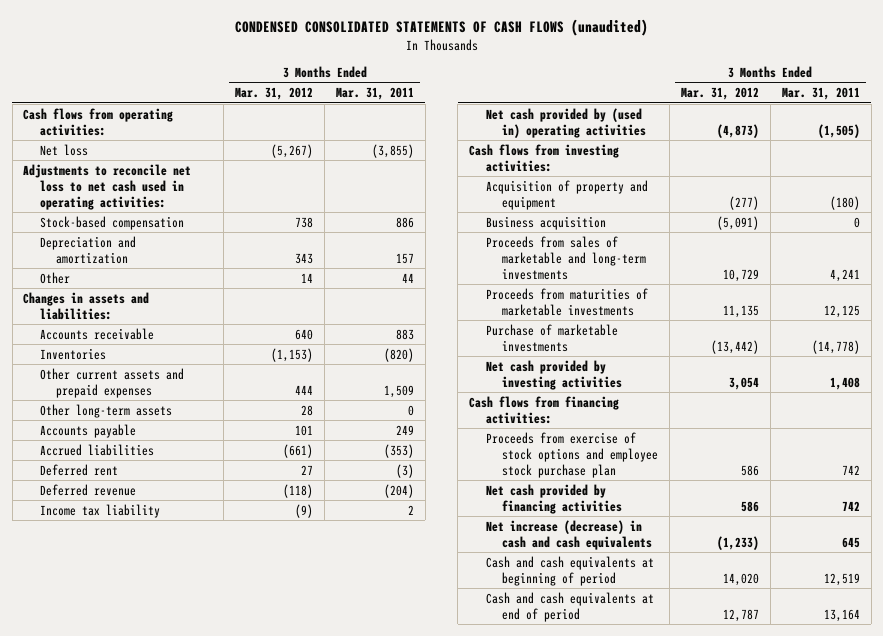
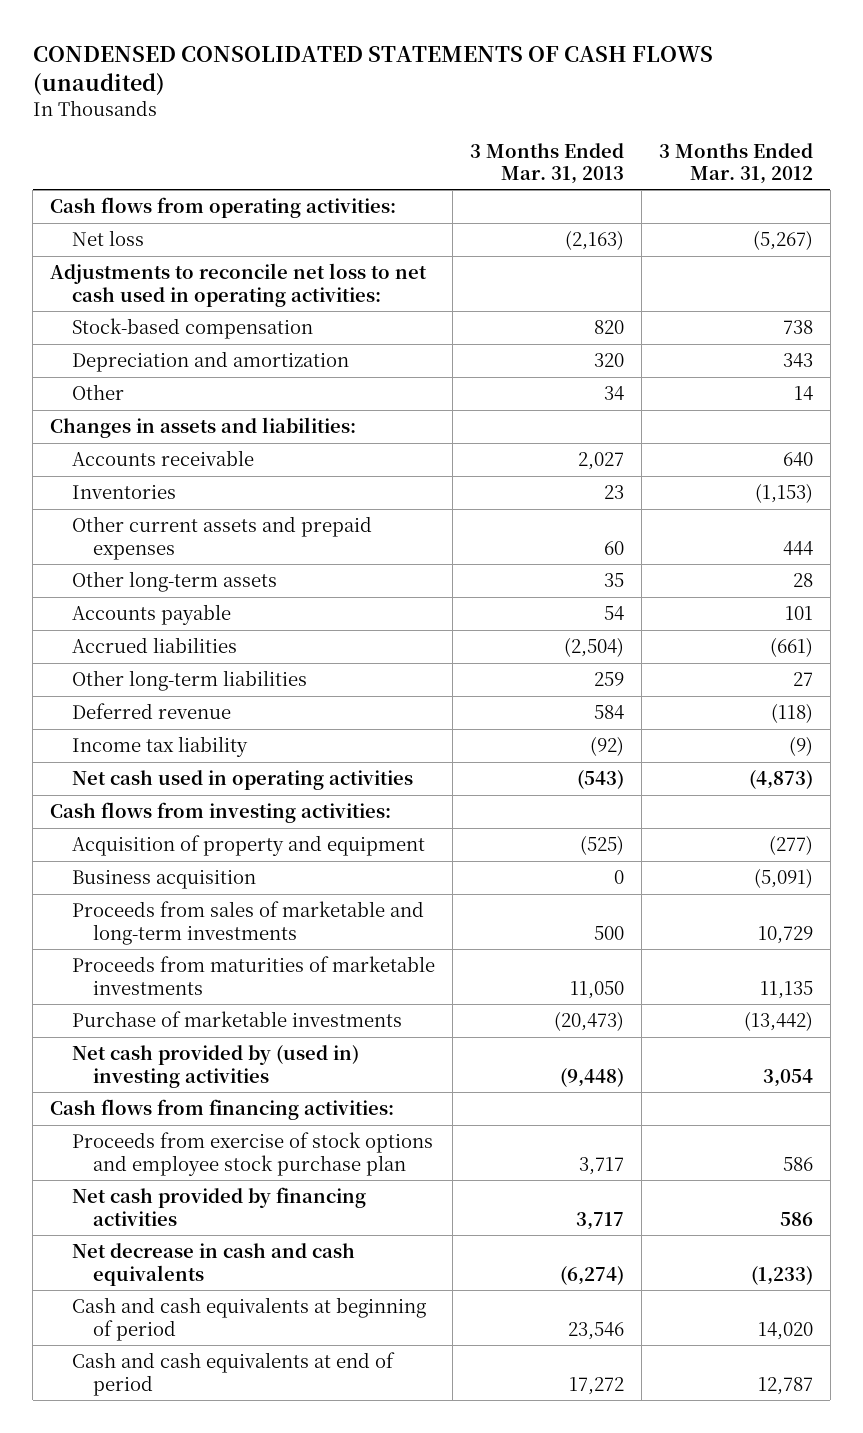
[335,87,414,101] Mar. 31, 2011 -> none
none -> [469,142,624,185] 3 Months Ended Mar. 31, 2013
[39,463,118,476] Deferred rent -> none
none -> [71,670,307,692] Other long-term liabilities
[485,107,647,138] Net cash provided by (used in) operating activities -> [71,770,413,791] Net cash used in operating activities
[485,359,623,390] Net cash provided by investing activities -> [71,1045,359,1088] Net cash provided by (used in) investing activities
[485,519,653,550] Net increase (decrease) in cash and cash equivalents -> [71,1243,355,1286] Net decrease in cash and cash equivalents

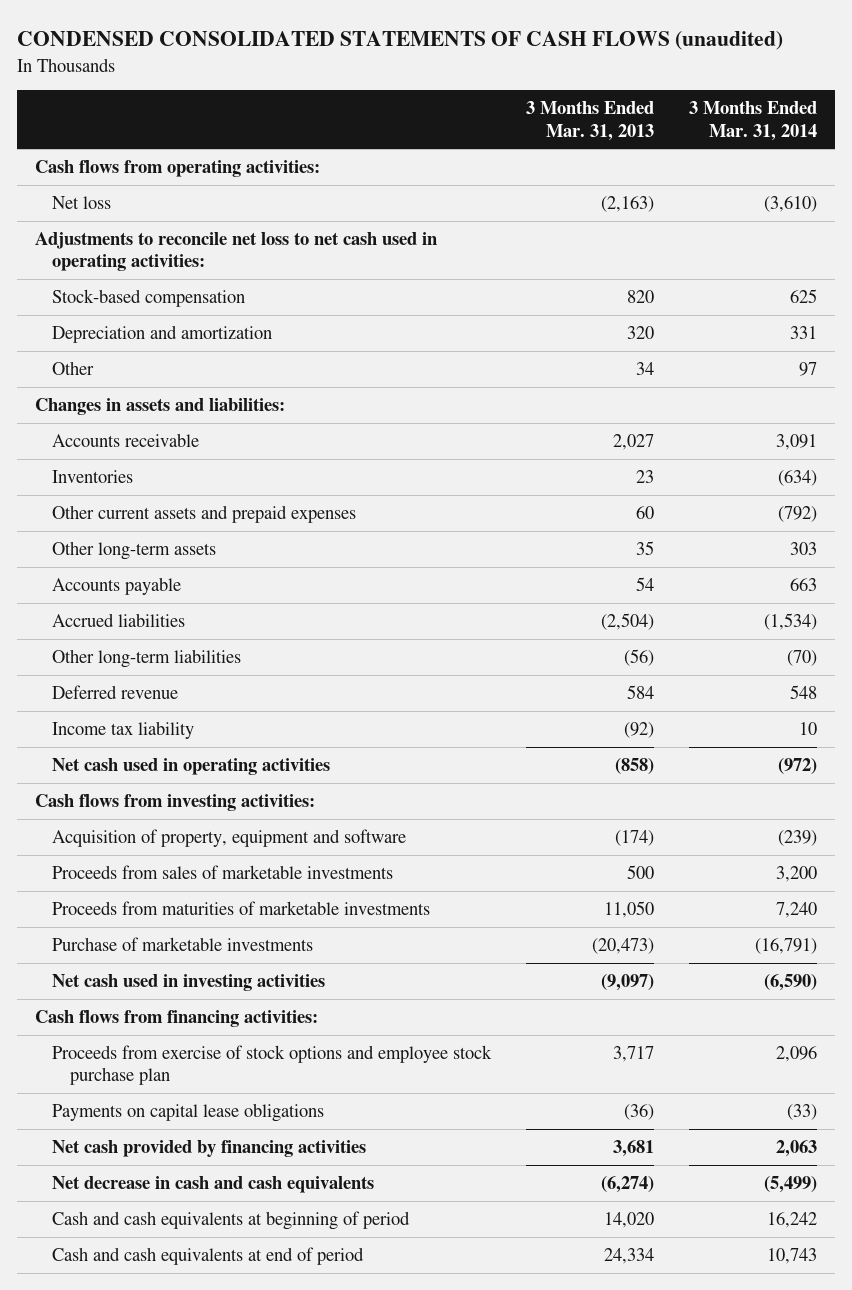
[658,142,813,185] 3 Months Ended Mar. 31, 2012 -> none
none -> [689,101,818,141] 3 Months Ended Mar. 31, 2014
[593,672,624,687] 259 -> [624,649,655,667] (56)
[576,770,624,790] (543) -> [615,758,655,775] (858)
[71,869,256,890] Business acquisition -> none
[71,835,425,857] Acquisition of property and equipment -> [52,829,407,848] Acquisition of property, equipment and software
[579,835,624,856] (525) -> [615,830,655,847] (174)
[71,901,424,945] Proceeds from sales of marketable and long-term investments -> [52,865,394,880] Proceeds from sales of marketable investments
[71,1045,359,1088] Net cash provided by (used in) investing activities -> [52,974,326,992] Net cash used in investing activities
[559,1067,624,1087] (9,448) -> [601,974,655,992] (9,097)
none -> [52,1103,325,1123] Payments on capital lease obligations
[575,1211,624,1230] 3,717 -> [613,1140,655,1158] 3,681
[567,1321,624,1340] 23,546 -> [604,1212,655,1229] 14,020
[568,1376,624,1395] 17,272 -> [604,1248,655,1265] 24,334

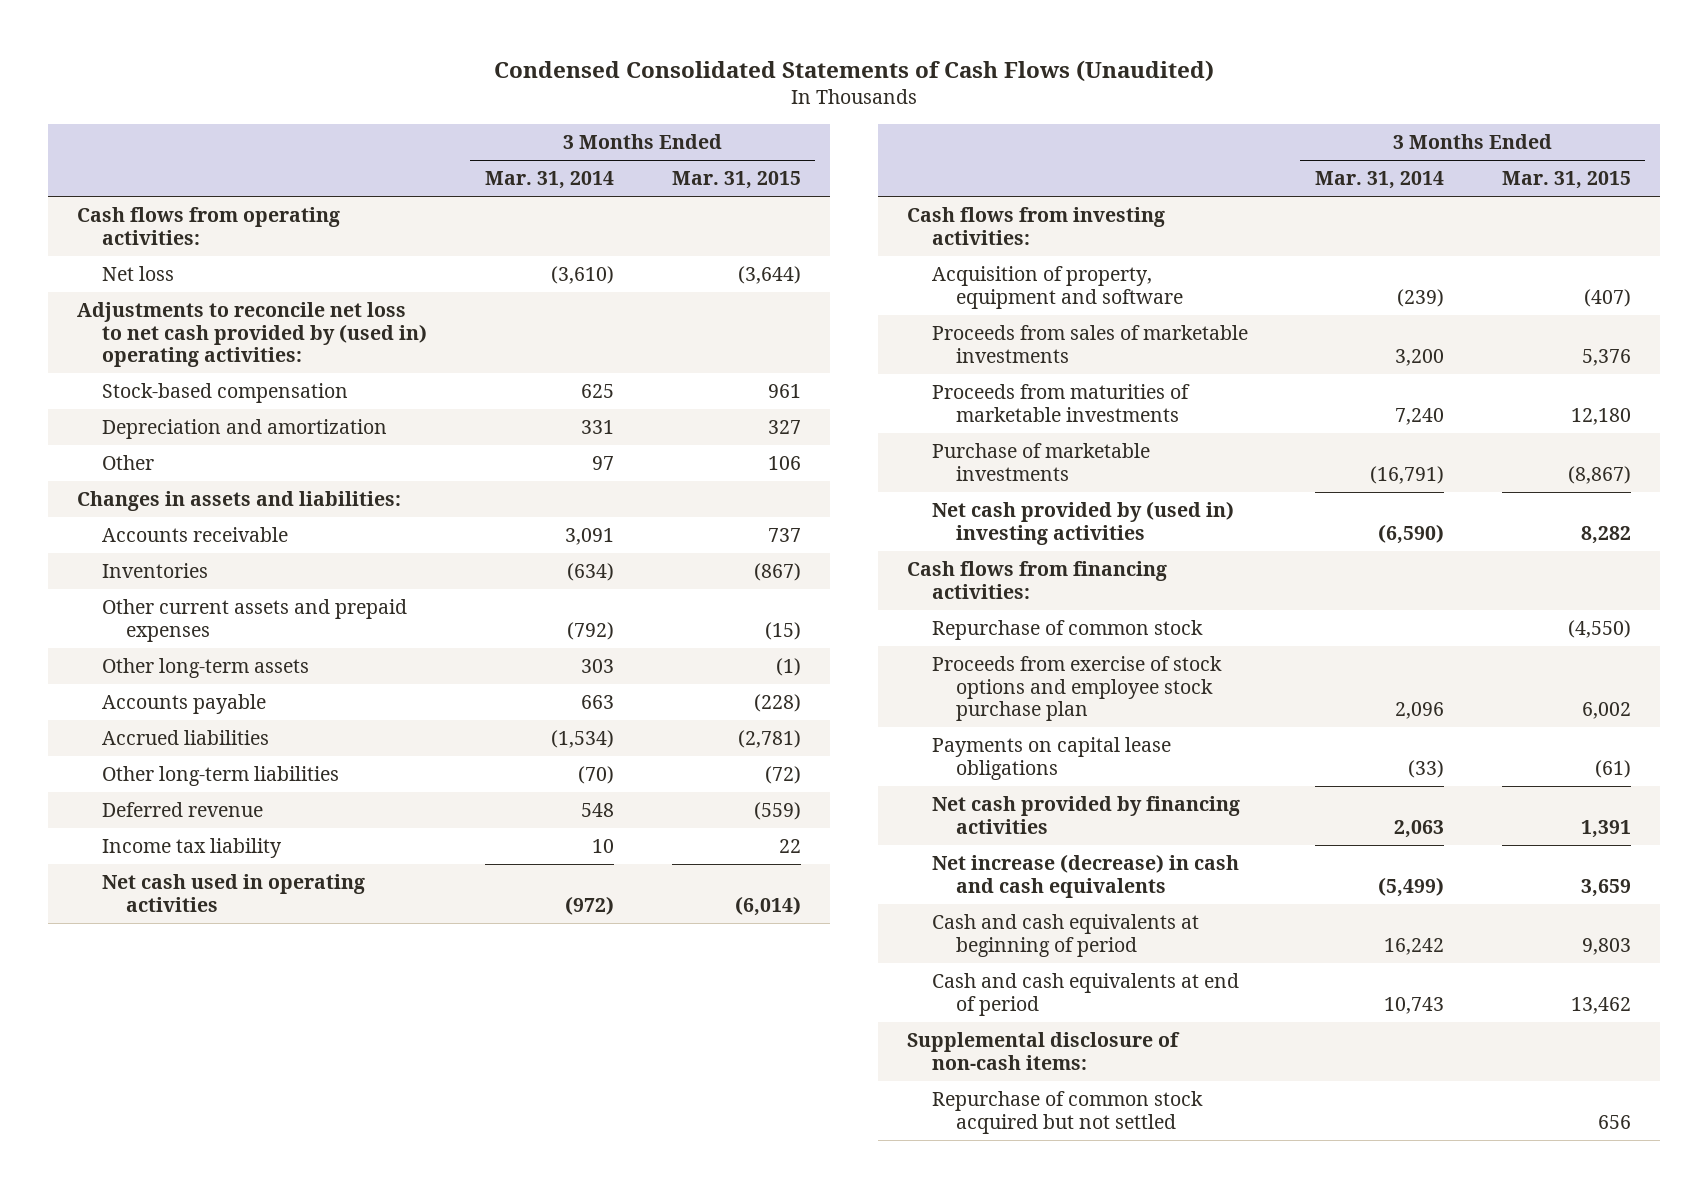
[17,31,784,51] CONDENSED CONSOLIDATED STATEMENTS OF CASH FLOWS (unaudited) -> [494,60,1215,83] Condensed Consolidated Statements of Cash Flows (Unaudited)
[526,101,655,141] 3 Months Ended Mar. 31, 2013 -> none
none -> [671,171,801,190] Mar. 31, 2015
[34,232,437,272] Adjustments to reconcile net loss to net cash used in operating activities: -> [77,302,427,368] Adjustments to reconcile net loss to net cash provided by (used in) operating activities:
[52,974,326,992] Net cash used in investing activities -> [931,501,1234,545] Net cash provided by (used in) investing activities
none -> [931,620,1203,641] Repurchase of common stock
[52,1176,375,1194] Net decrease in cash and cash equivalents -> [931,854,1239,898] Net increase (decrease) in cash and cash equivalents
none -> [907,1032,1181,1070] Supplemental disclosure of non-cash items:
none -> [931,1091,1203,1134] Repurchase of common stock acquired but not settled

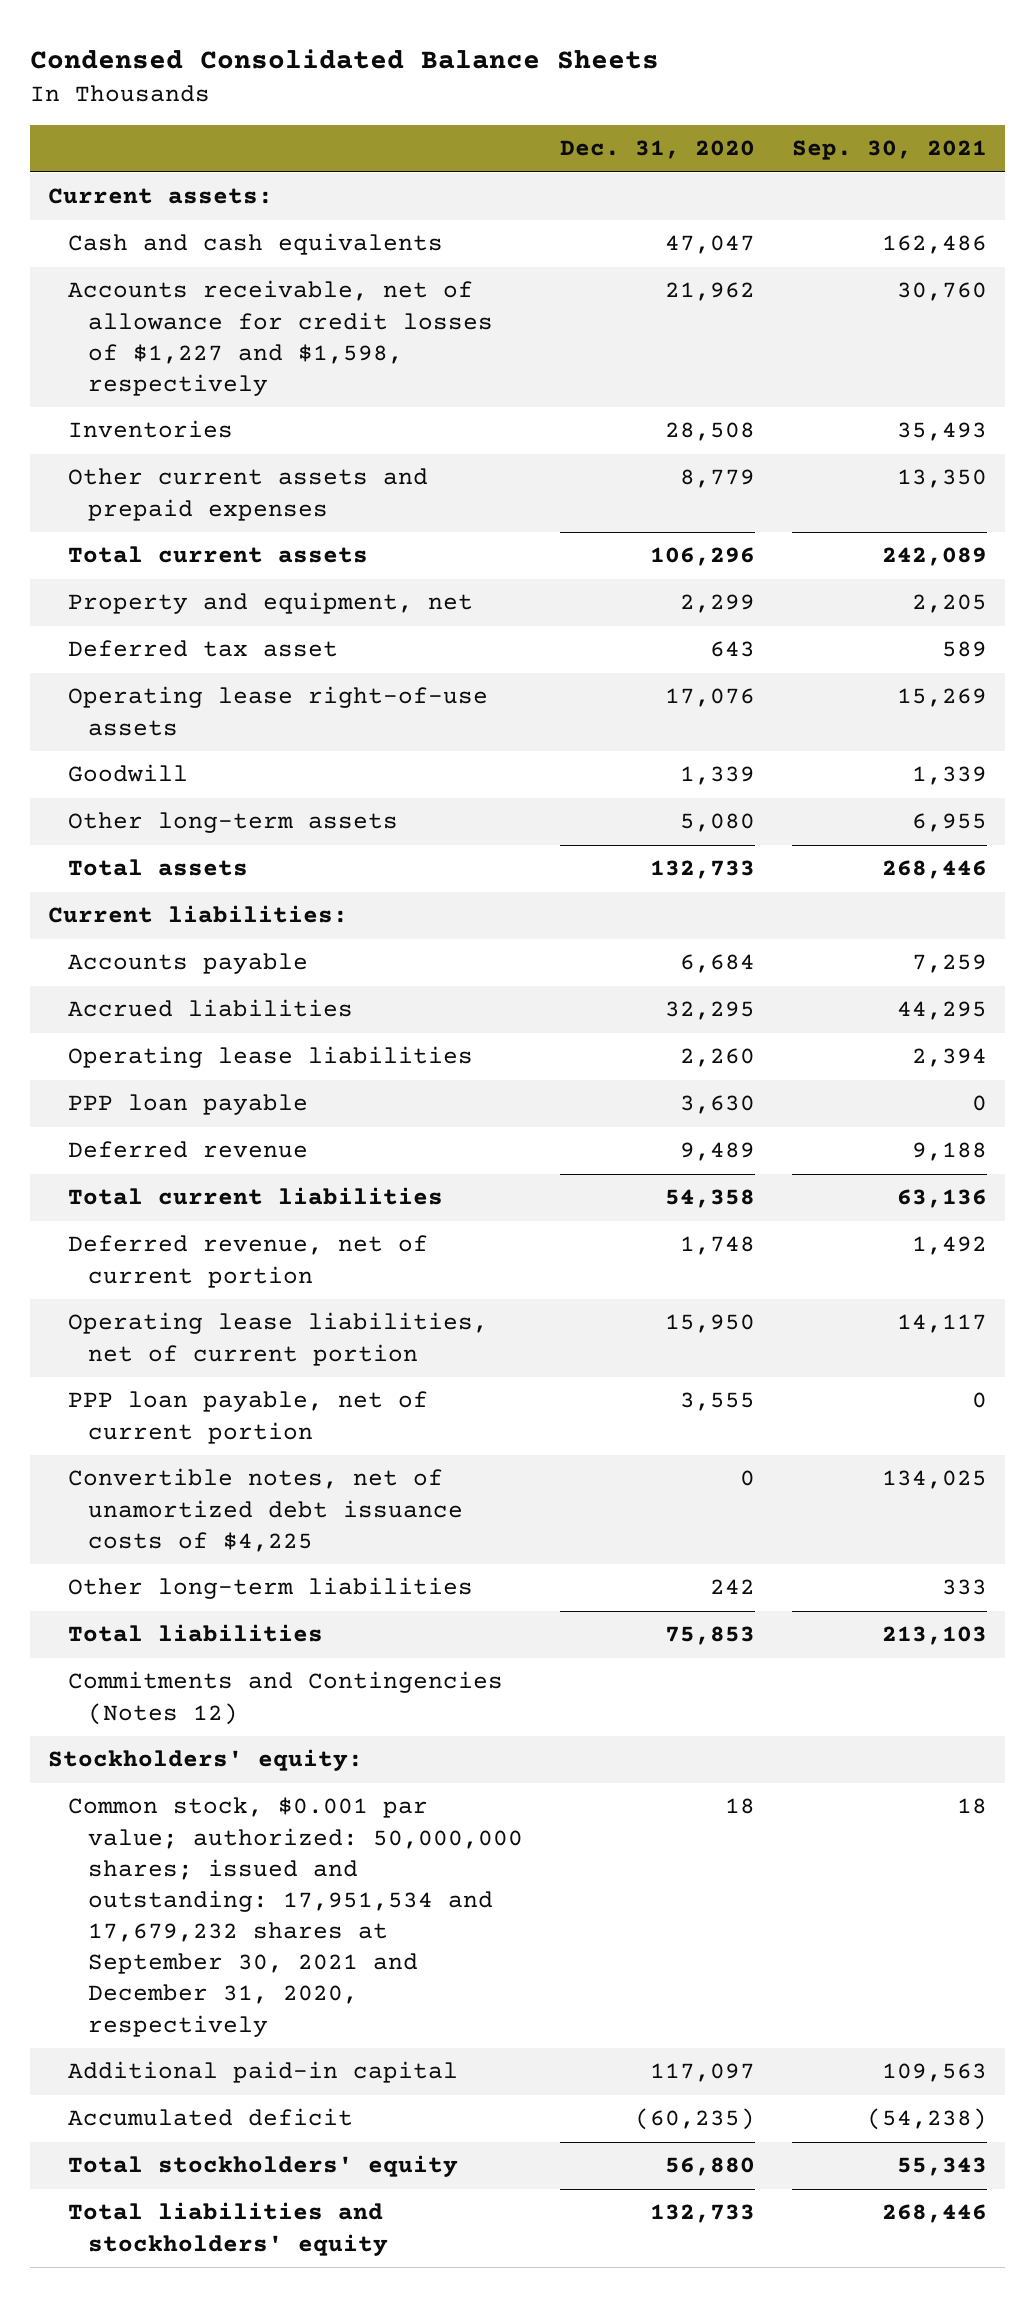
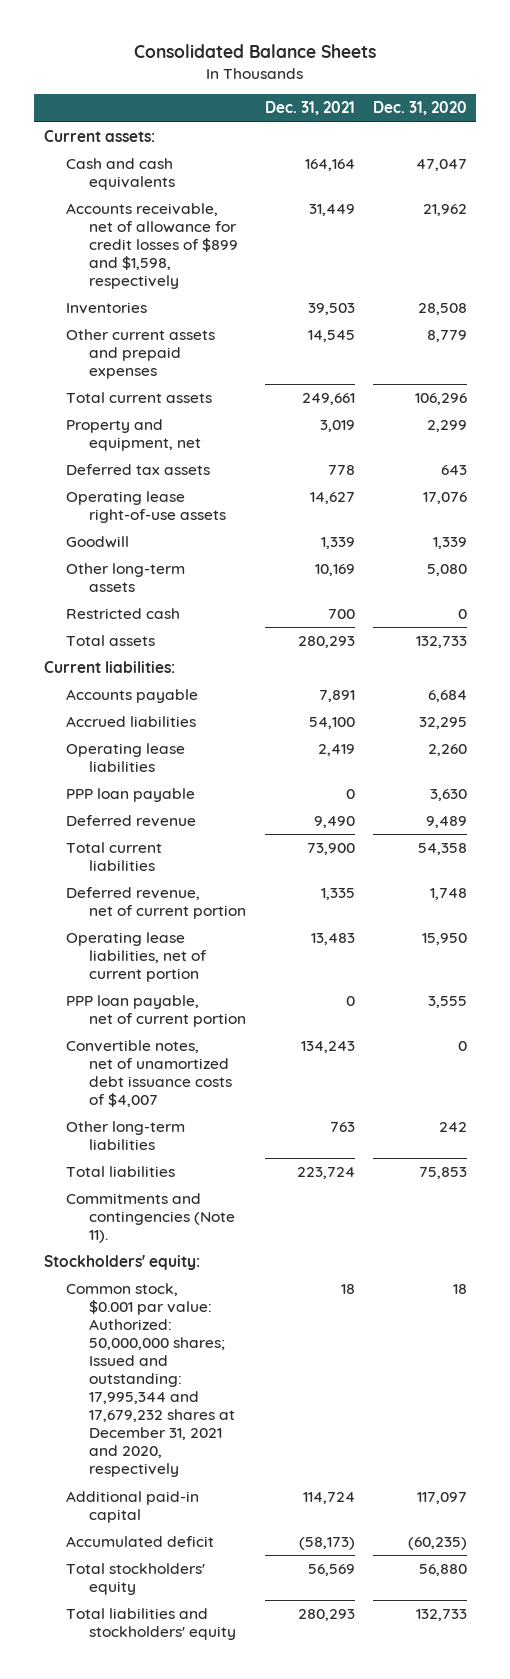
[29,48,659,69] Condensed Consolidated Balance Sheets -> [134,44,377,59] Consolidated Balance Sheets
[791,140,987,161] Sep. 30, 2021 -> none
none -> [264,101,355,116] Dec. 31, 2021
[68,280,494,396] Accounts receivable, net of allowance for credit losses of $1,227 and $1,598, respectively -> [66,203,239,290] Accounts receivable, net of allowance for credit losses of $899 and $1,598, respectively
[68,640,339,658] Deferred tax asset -> [66,464,211,476] Deferred tax assets
none -> [66,608,181,620] Restricted cash
[68,1468,464,1552] Convertible notes, net of unamortized debt issuance costs of $4,225 -> [66,1040,233,1108] Convertible notes, net of unamortized debt issuance costs of $4,007
[68,1671,504,1725] Commitments and Contingencies (Notes 12) -> [66,1193,236,1244] Commitments and contingencies (Note 11).
[68,1797,524,2037] Common stock, $0.001 par value; authorized: 50,000,000 shares; issued and outstanding: 17,951,534 and 17,679,232 shares at September 30, 2021 and December 31, 2020, respectively -> [66,1283,236,1478] Common stock, $0.001 par value: Authorized: 50,000,000 shares; Issued and outstanding: 17,995,344 and 17,679,232 shares at December 31, 2021 and 2020, respectively

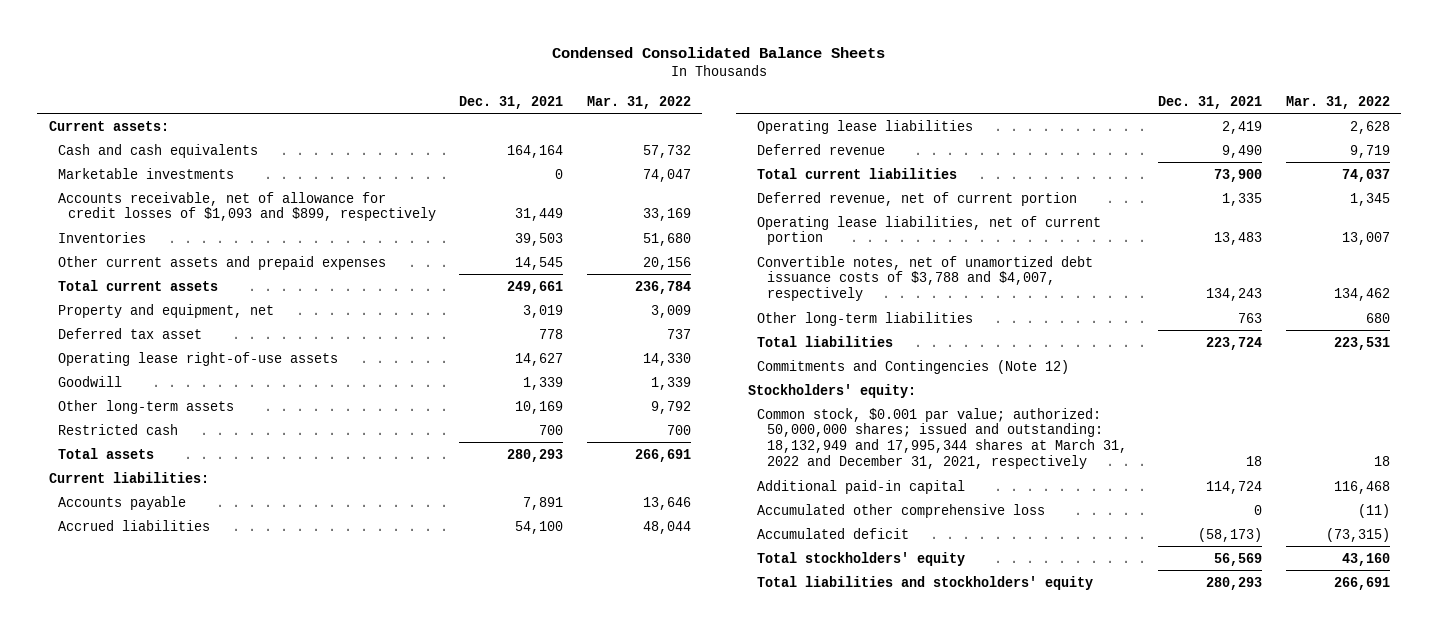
[134,44,377,59] Consolidated Balance Sheets -> [552,46,886,58] Condensed Consolidated Balance Sheets
[372,101,467,116] Dec. 31, 2020 -> none
none -> [586,95,691,109] Mar. 31, 2022
none -> [58,167,235,179] Marketable investments
[66,203,239,290] Accounts receivable, net of allowance for credit losses of $899 and $1,598, respectively -> [58,191,436,222] Accounts receivable, net of allowance for credit losses of $1,093 and $899, respectively
[66,464,211,476] Deferred tax assets -> [58,327,203,339] Deferred tax asset
[66,788,196,803] PPP loan payable -> none
[66,995,247,1028] PPP loan payable, net of current portion -> none
[66,1040,233,1108] Convertible notes, net of unamortized debt issuance costs of $4,007 -> [757,255,1094,302] Convertible notes, net of unamortized debt issuance costs of $3,788 and $4,007, respectively
[66,1193,236,1244] Commitments and contingencies (Note 11). -> [757,359,1070,374] Commitments and Contingencies (Note 12)
[66,1283,236,1478] Common stock, $0.001 par value: Authorized: 50,000,000 shares; Issued and outstanding: 17,995,344 and 17,679,232 shares at December 31, 2021 and 2020, respectively -> [757,407,1127,470] Common stock, $0.001 par value; authorized: 50,000,000 shares; issued and outstanding: 18,132,949 and 17,995,344 shares at March 31, 2022 and December 31, 2021, respectively
none -> [757,503,1046,518] Accumulated other comprehensive loss

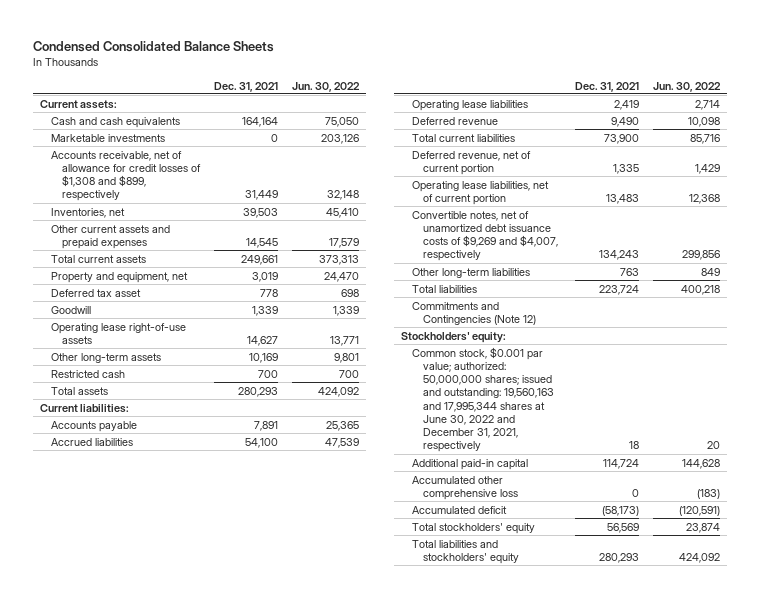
[586,95,691,109] Mar. 31, 2022 -> none
none -> [292,81,361,92] Jun. 30, 2022
[58,191,436,222] Accounts receivable, net of allowance for credit losses of $1,093 and $899, respectively -> [51,150,202,202] Accounts receivable, net of allowance for credit losses of $1,308 and $899, respectively
[58,231,147,243] Inventories -> [51,207,126,218] Inventories, net
[58,351,339,366] Operating lease right-of-use assets -> [51,322,187,344] Operating lease right-of-use assets
[757,255,1094,302] Convertible notes, net of unamortized debt issuance costs of $3,788 and $4,007, respectively -> [412,210,559,262] Convertible notes, net of unamortized debt issuance costs of $9,269 and $4,007, respectively
[757,407,1127,470] Common stock, $0.001 par value; authorized: 50,000,000 shares; issued and outstanding: 18,132,949 and 17,995,344 shares at March 31, 2022 and December 31, 2021, respectively -> [412,346,555,453] Common stock, $0.001 par value; authorized: 50,000,000 shares; issued and outstanding: 19,560,163 and 17,995,344 shares at June 30, 2022 and December 31, 2021, respectively

